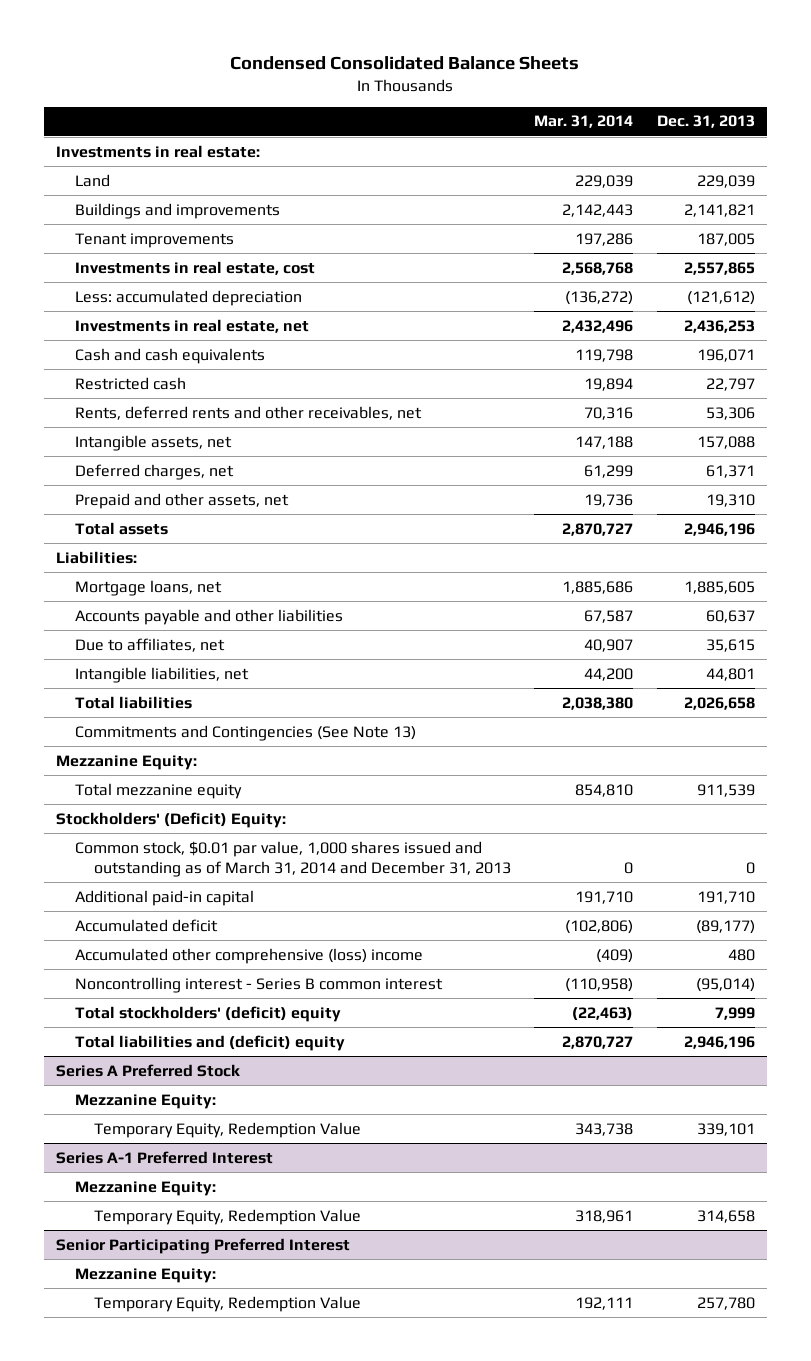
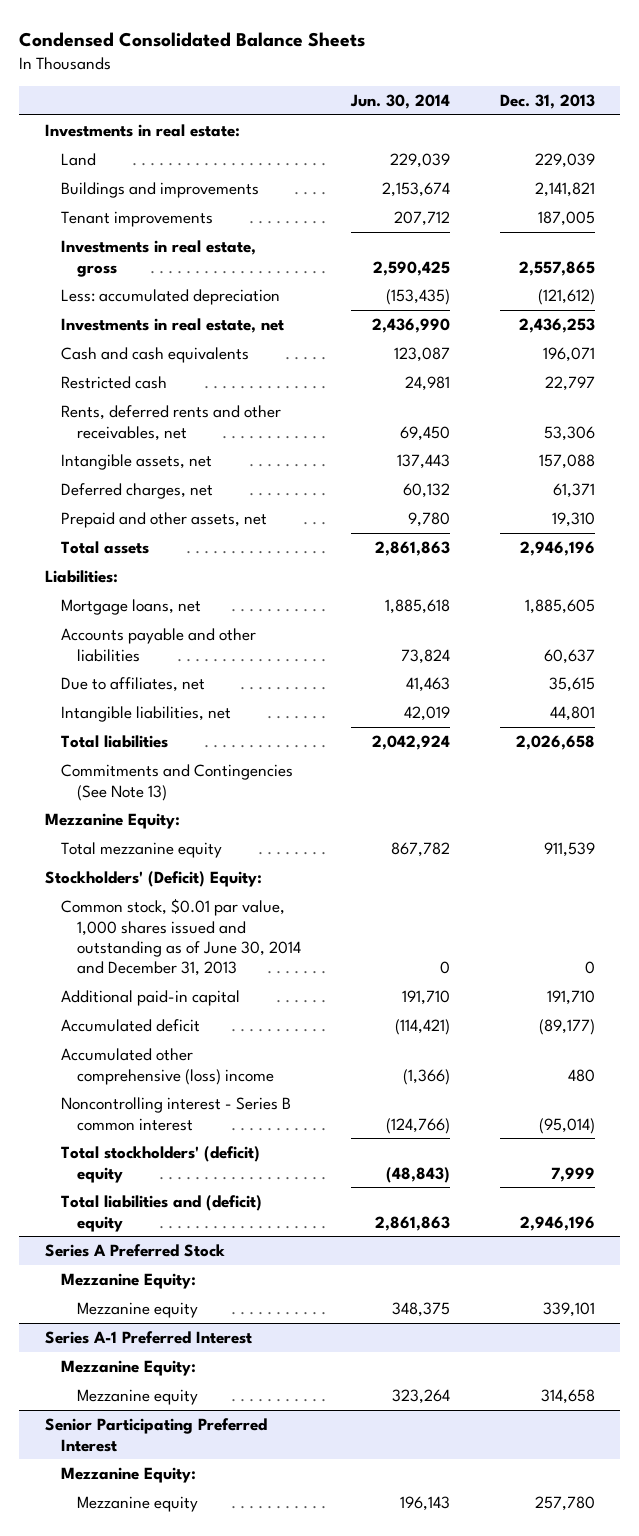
[534,115,634,129] Mar. 31, 2014 -> none
none -> [349,93,450,109] Jun. 30, 2014
[74,260,315,275] Investments in real estate, cost -> [60,240,256,277] Investments in real estate, gross
[74,840,511,877] Common stock, $0.01 par value, 1,000 shares issued and outstanding as of March 31, 2014 and December 31, 2013 -> [60,898,301,977] Common stock, $0.01 par value, 1,000 shares issued and outstanding as of June 30, 2014 and December 31, 2013
[93,1121,361,1138] Temporary Equity, Redemption Value -> [76,1302,198,1319] Mezzanine equity
[93,1208,361,1225] Temporary Equity, Redemption Value -> [76,1389,198,1406] Mezzanine equity
[93,1295,361,1312] Temporary Equity, Redemption Value -> [76,1496,198,1513] Mezzanine equity

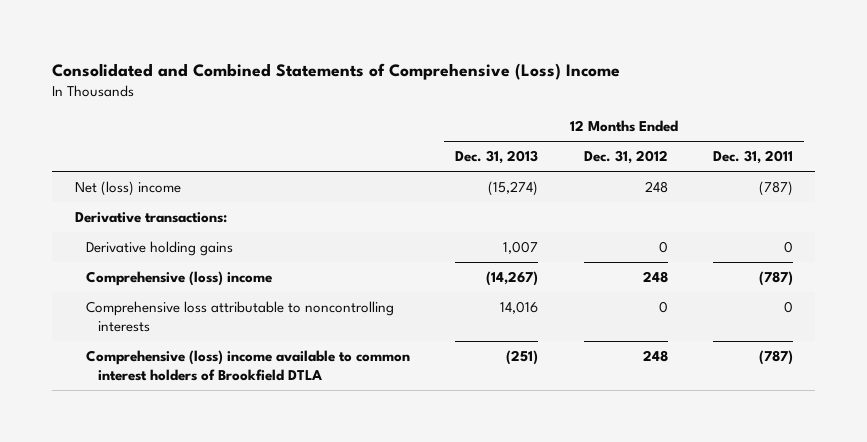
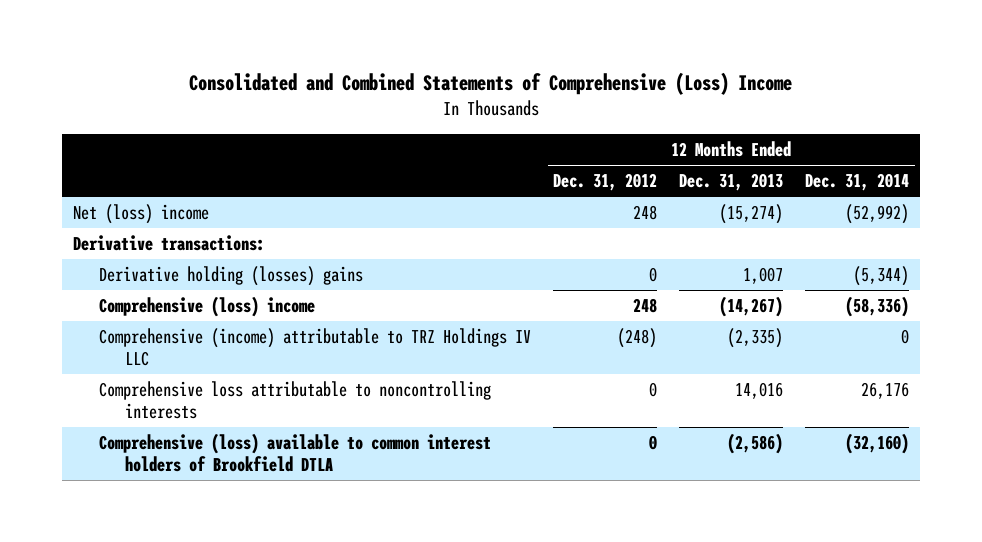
[712,150,793,165] Dec. 31, 2011 -> none
none -> [805,173,910,192] Dec. 31, 2014
[86,241,234,257] Derivative holding gains -> [98,266,363,287] Derivative holding (losses) gains
none -> [98,328,531,367] Comprehensive (income) attributable to TRZ Holdings IV LLC
[86,350,411,382] Comprehensive (loss) income available to common interest holders of Brookfield DTLA -> [98,433,491,473] Comprehensive (loss) available to common interest holders of Brookfield DTLA
[506,350,539,366] (251) -> [727,433,784,455] (2,586)
[642,350,668,363] 248 -> [649,435,658,451] 0

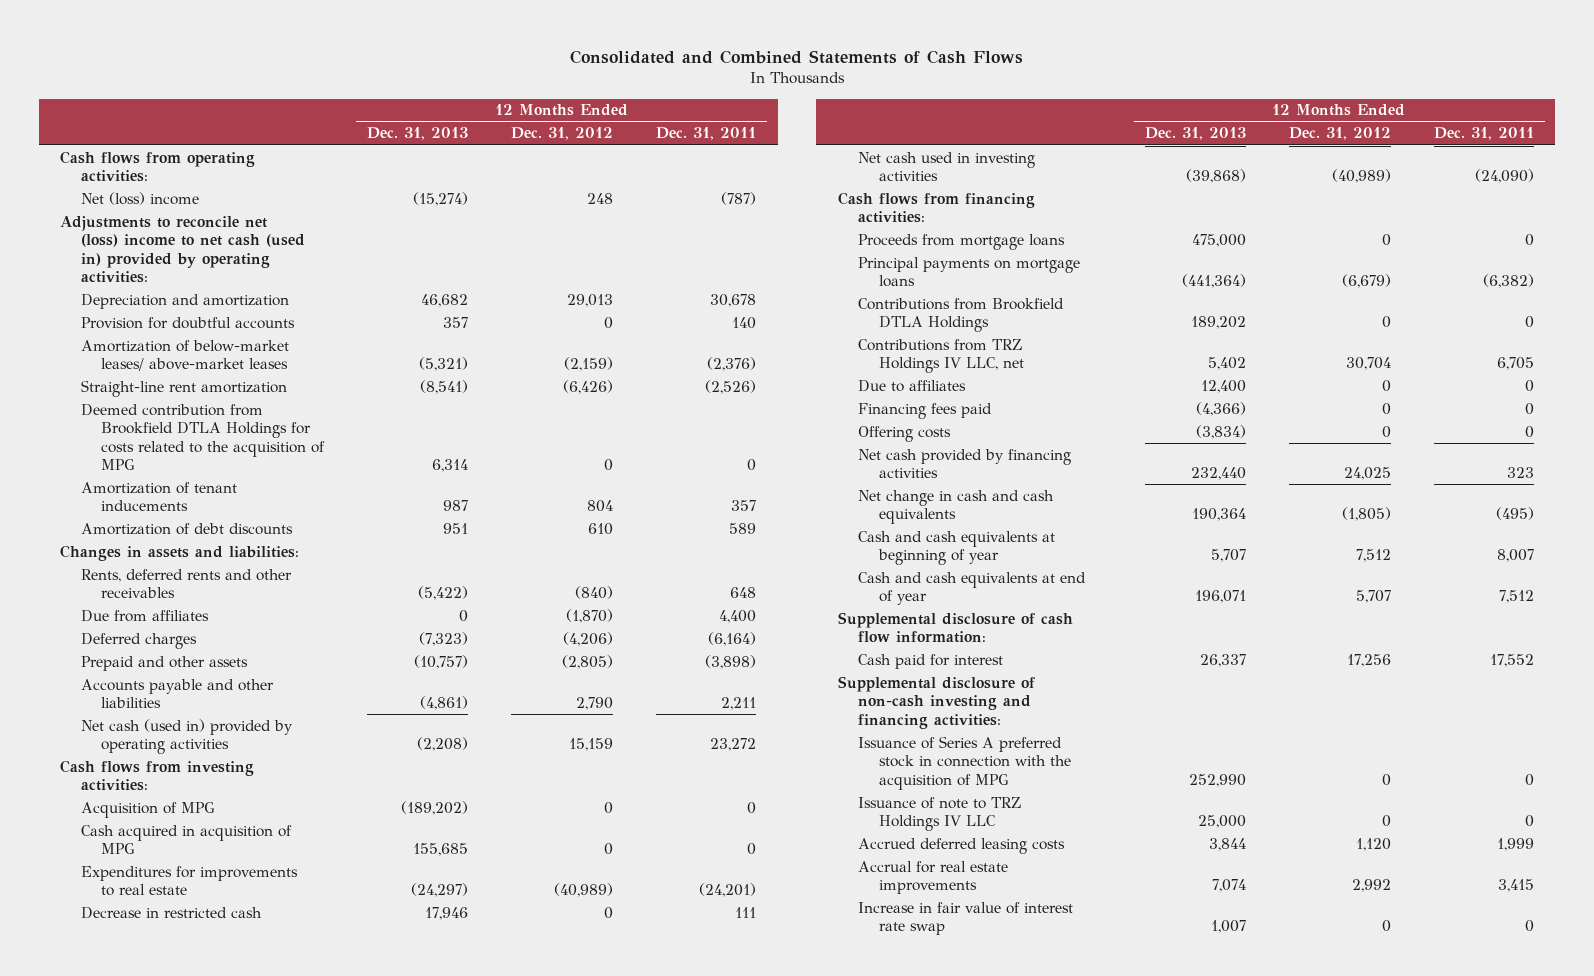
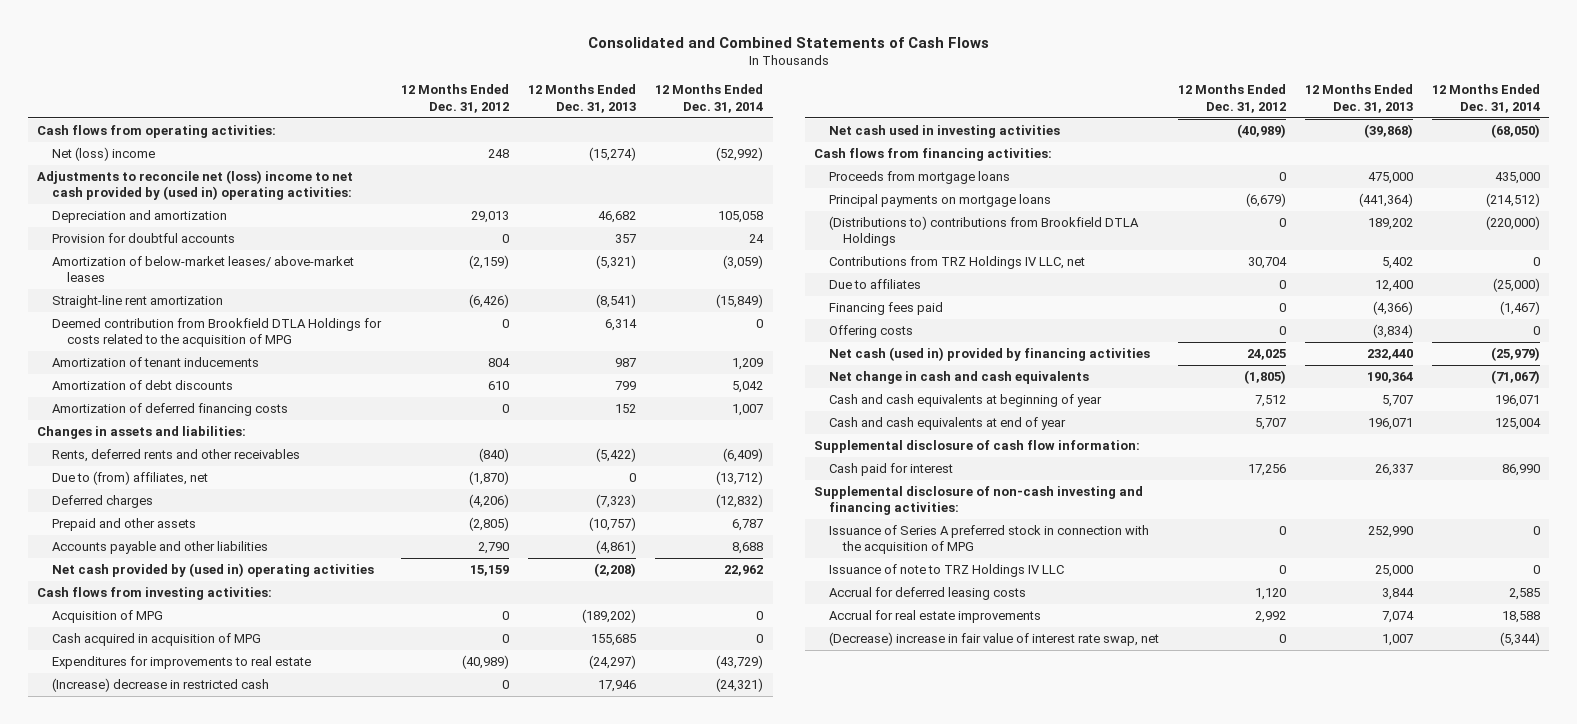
[656,127,757,141] Dec. 31, 2011 -> none
none -> [655,84,764,113] 12 Months Ended Dec. 31, 2014
[60,215,305,284] Adjustments to reconcile net (loss) income to net cash (used in) provided by operating activities: -> [37,169,354,201] Adjustments to reconcile net (loss) income to net cash provided by (used in) operating activities:
[443,522,469,534] 951 -> [615,380,637,390] 799
none -> [52,402,289,416] Amortization of deferred financing costs
[80,609,209,622] Due from affiliates -> [52,470,209,485] Due to (from) affiliates, net
[80,718,293,755] Net cash (used in) provided by operating activities -> [52,562,375,577] Net cash provided by (used in) operating activities
[80,906,262,919] Decrease in restricted cash -> [52,677,270,692] (Increase) decrease in restricted cash
[858,297,1065,333] Contributions from Brookfield DTLA Holdings -> [828,215,1139,247] (Distributions to) contributions from Brookfield DTLA Holdings
[858,448,1072,479] Net cash provided by financing activities -> [828,346,1150,361] Net cash (used in) provided by financing activities
[858,837,1066,854] Accrued deferred leasing costs -> [828,586,1026,600] Accrual for deferred leasing costs
[858,901,1074,936] Increase in fair value of interest rate swap -> [828,631,1159,646] (Decrease) increase in fair value of interest rate swap, net

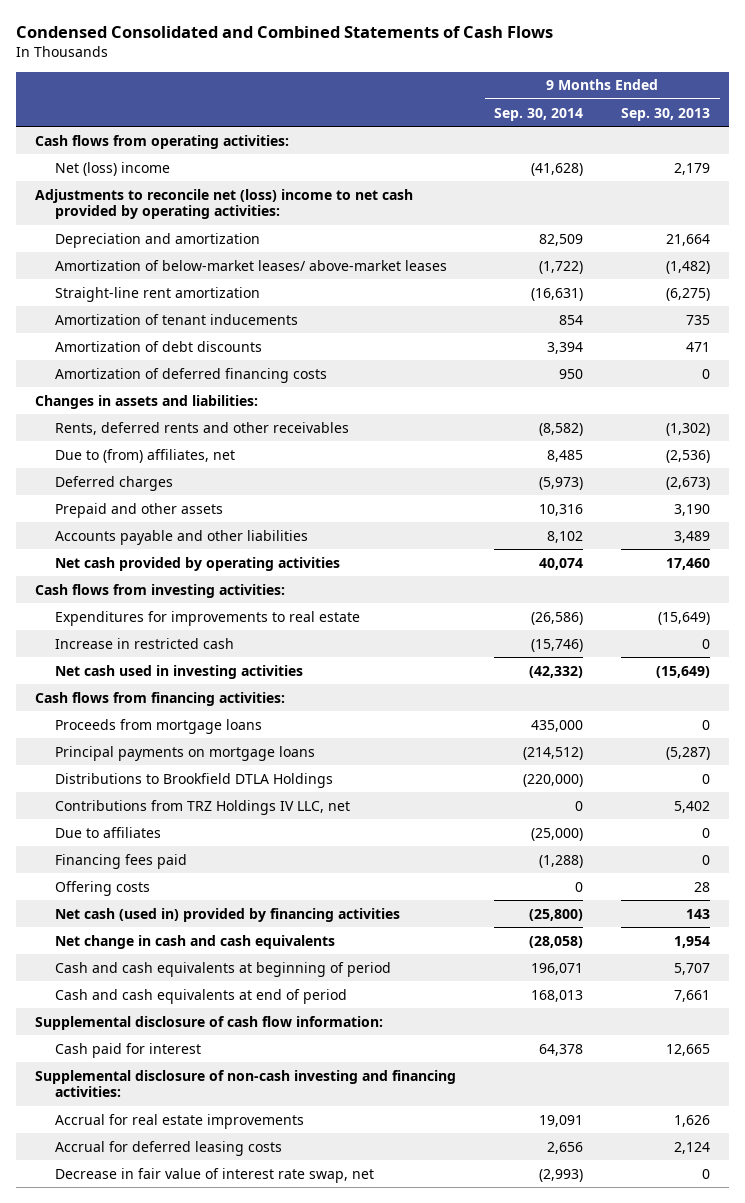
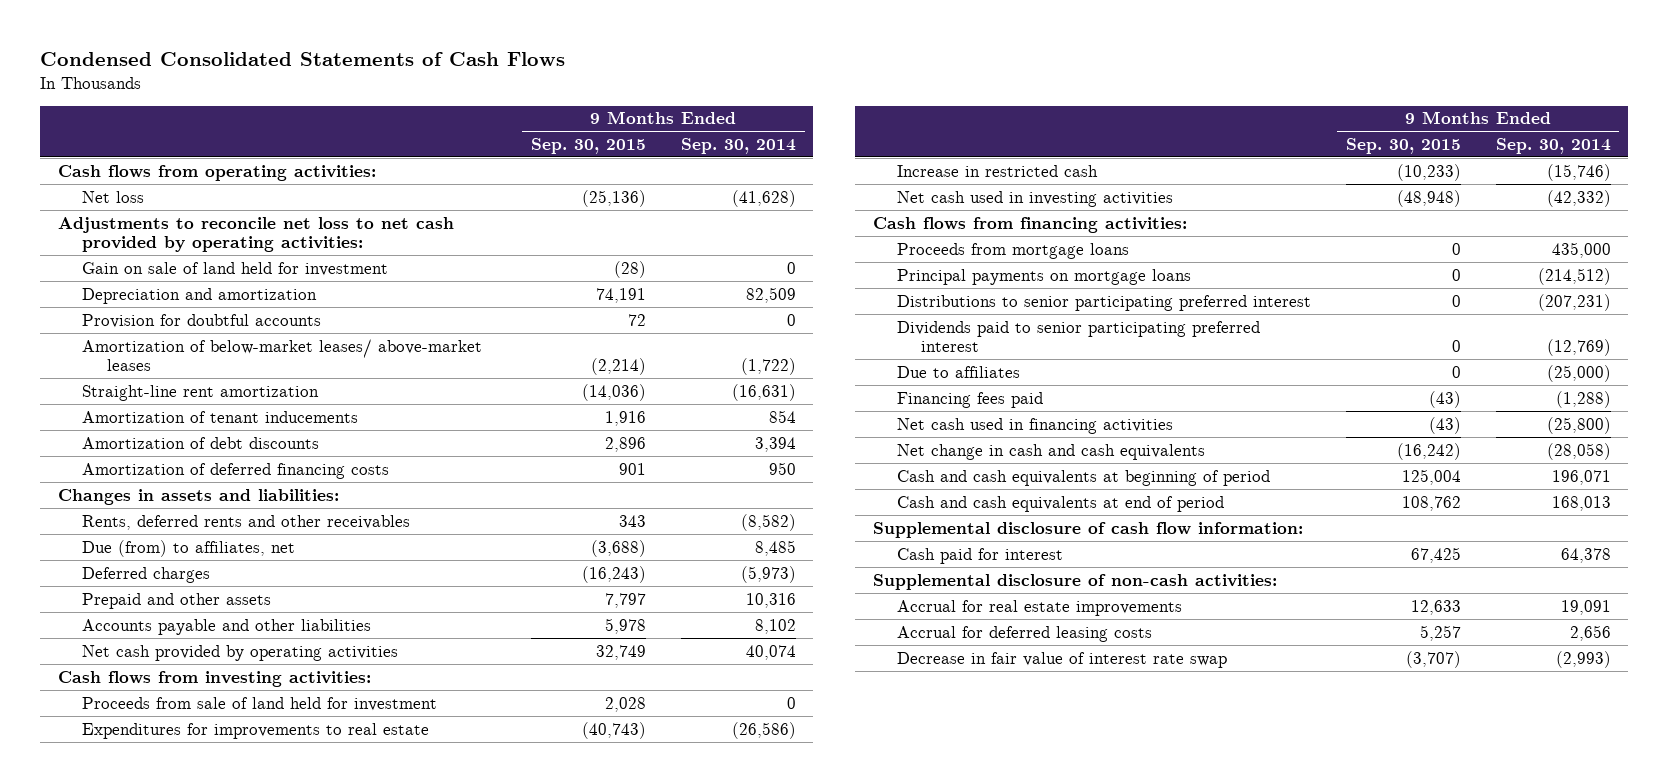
[16,26,554,39] Condensed Consolidated and Combined Statements of Cash Flows -> [40,52,566,67] Condensed Consolidated Statements of Cash Flows
[621,107,711,121] Sep. 30, 2013 -> none
none -> [530,137,646,154] Sep. 30, 2015
[55,161,171,176] Net (loss) income -> [82,190,145,203] Net loss
[35,188,414,220] Adjustments to reconcile net (loss) income to net cash provided by operating activities: -> [57,216,454,253] Adjustments to reconcile net loss to net cash provided by operating activities:
none -> [82,261,389,276] Gain on sale of land held for investment
none -> [82,313,322,328] Provision for doubtful accounts
[55,448,236,463] Due to (from) affiliates, net -> [82,539,296,557] Due (from) to affiliates, net
none -> [82,696,438,711] Proceeds from sale of land held for investment
[55,772,334,788] Distributions to Brookfield DTLA Holdings -> none
[55,799,351,815] Contributions from TRZ Holdings IV LLC, net -> none
none -> [896,294,1311,311] Distributions to senior participating preferred interest
none -> [896,320,1260,353] Dividends paid to senior participating preferred interest
[55,880,151,896] Offering costs -> none
[55,907,401,922] Net cash (used in) provided by financing activities -> [896,417,1173,434] Net cash used in financing activities
[35,1069,457,1098] Supplemental disclosure of non-cash investing and financing activities: -> [872,573,1277,590] Supplemental disclosure of non-cash activities:
[55,1167,375,1183] Decrease in fair value of interest rate swap, net -> [896,651,1227,668] Decrease in fair value of interest rate swap

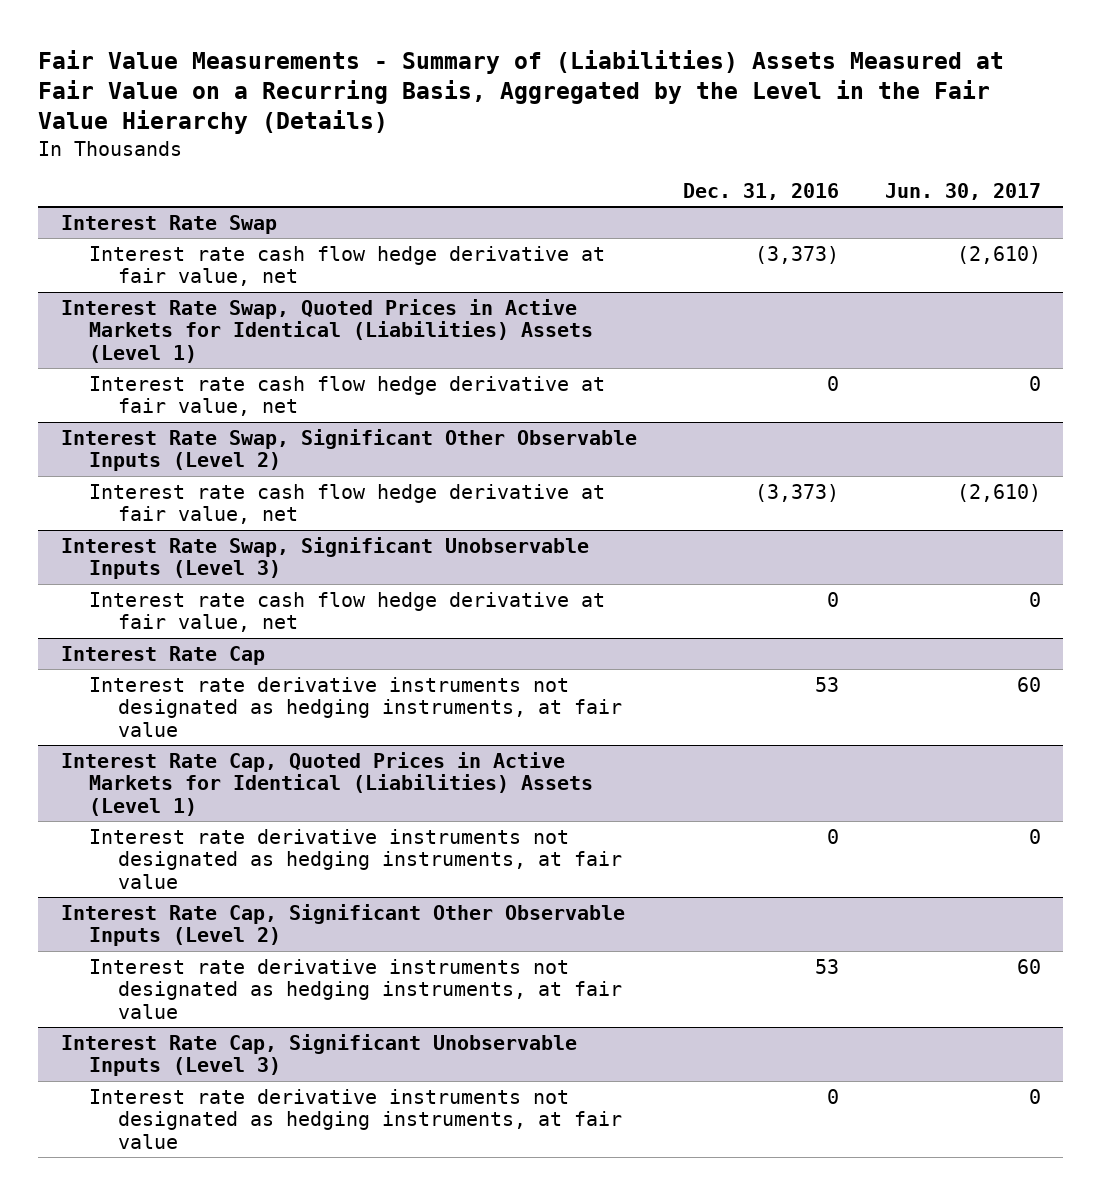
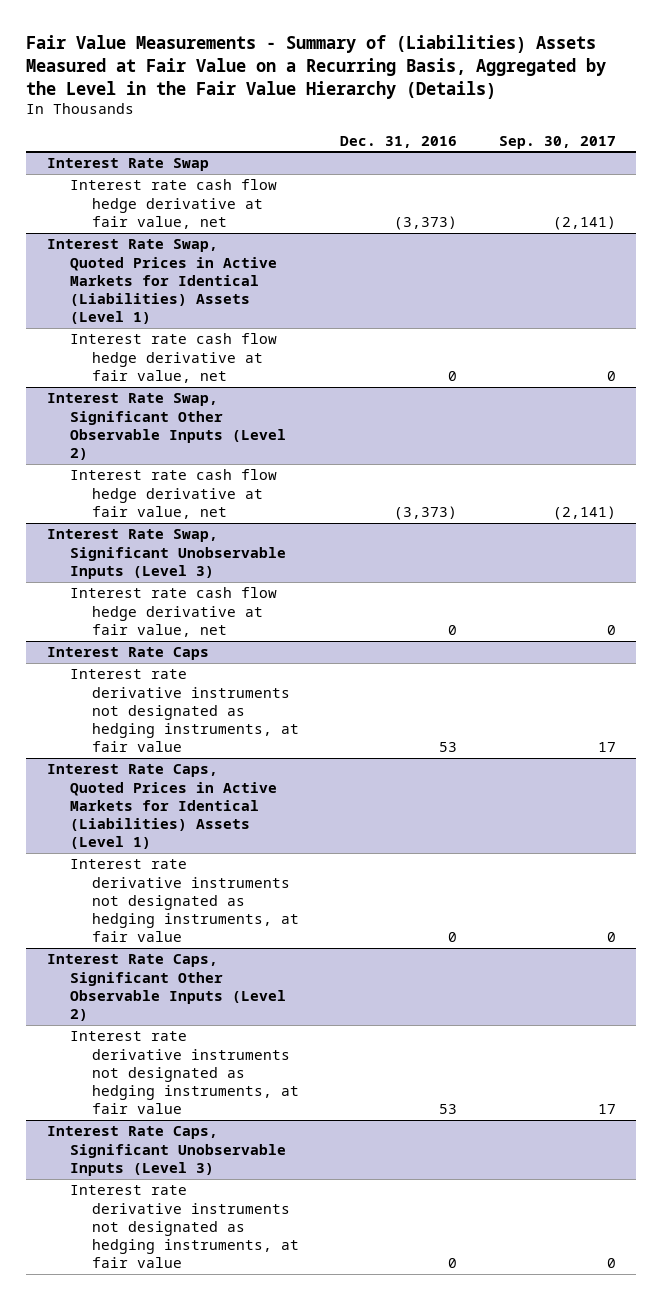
[884,182,1041,200] Jun. 30, 2017 -> none
none -> [498,135,616,149] Sep. 30, 2017
[61,645,266,665] Interest Rate Cap -> [46,647,209,661] Interest Rate Caps
[61,751,594,816] Interest Rate Cap, Quoted Prices in Active Markets for Identical (Liabilities) Assets (Level 1) -> [46,764,277,850] Interest Rate Caps, Quoted Prices in Active Markets for Identical (Liabilities) Assets (Level 1)
[61,903,626,947] Interest Rate Cap, Significant Other Observable Inputs (Level 2) -> [46,954,286,1022] Interest Rate Caps, Significant Other Observable Inputs (Level 2)
[61,1033,578,1077] Interest Rate Cap, Significant Unobservable Inputs (Level 3) -> [46,1126,286,1176] Interest Rate Caps, Significant Unobservable Inputs (Level 3)

